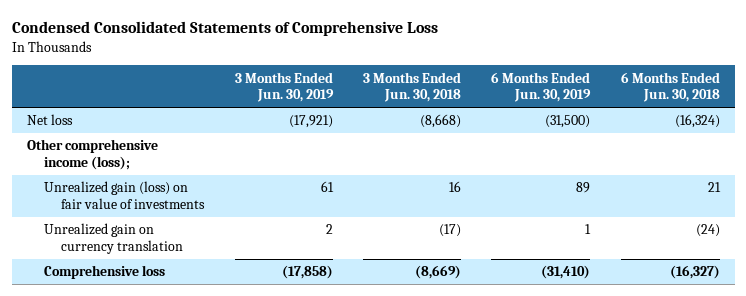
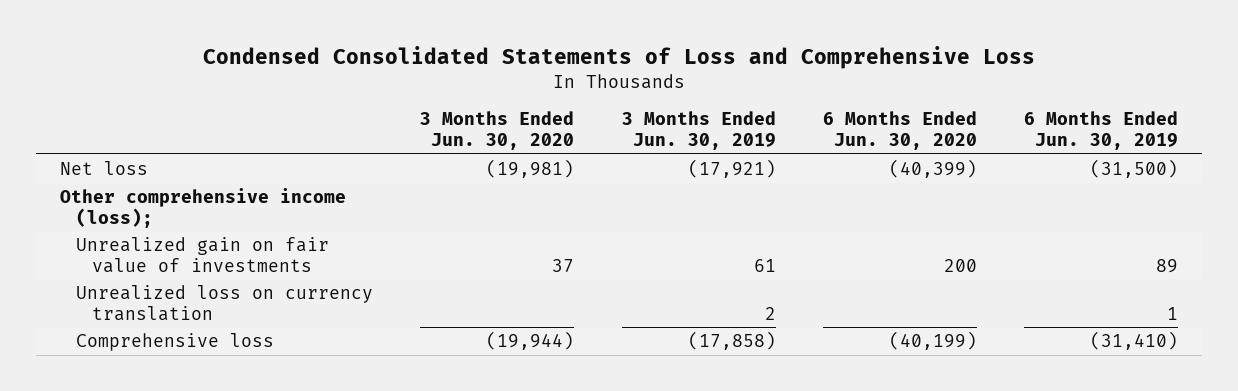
[11,20,438,36] Condensed Consolidated Statements of Comprehensive Loss -> [203,45,1036,69] Condensed Consolidated Statements of Loss and Comprehensive Loss
[363,71,462,103] 3 Months Ended Jun. 30, 2018 -> none
[620,71,720,103] 6 Months Ended Jun. 30, 2018 -> none
none -> [420,111,575,151] 3 Months Ended Jun. 30, 2020
none -> [822,111,977,151] 6 Months Ended Jun. 30, 2020
[44,181,206,210] Unrealized gain (loss) on fair value of investments -> [75,237,329,273] Unrealized gain on fair value of investments
[44,223,184,255] Unrealized gain on currency translation -> [75,285,373,321] Unrealized loss on currency translation

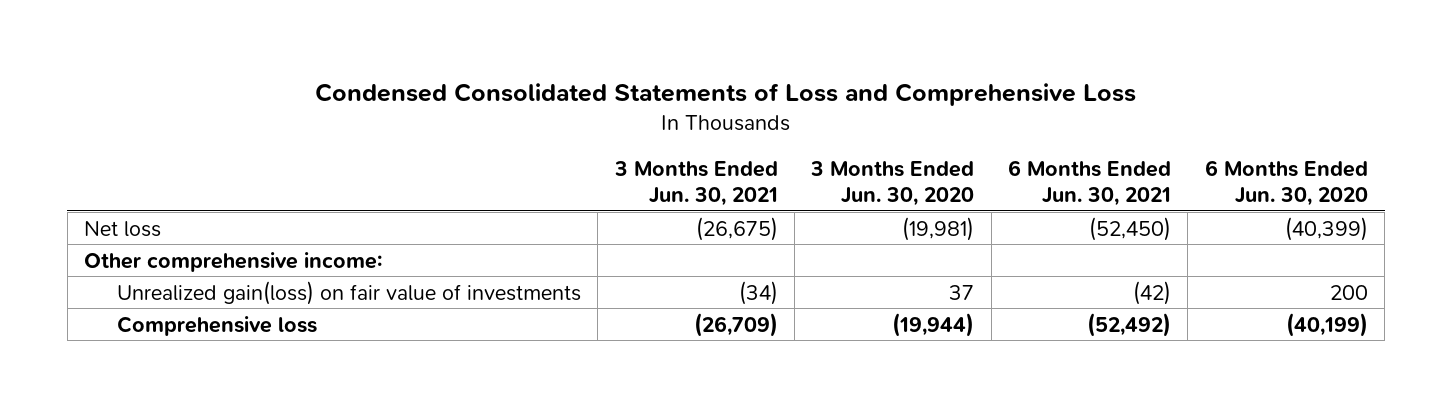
[621,111,776,151] 3 Months Ended Jun. 30, 2019 -> none
[1024,111,1179,151] 6 Months Ended Jun. 30, 2019 -> none
none -> [613,160,778,207] 3 Months Ended Jun. 30, 2021
none -> [1008,159,1172,207] 6 Months Ended Jun. 30, 2021
[75,285,373,321] Unrealized loss on currency translation -> none
[60,188,347,228] Other comprehensive income (loss); -> [84,251,383,272] Other comprehensive income:
[75,237,329,273] Unrealized gain on fair value of investments -> [116,280,581,305] Unrealized gain(loss) on fair value of investments

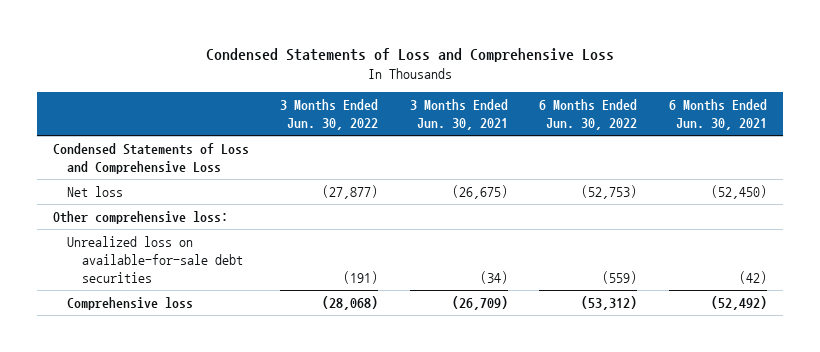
[315,83,1137,107] Condensed Consolidated Statements of Loss and Comprehensive Loss -> [205,47,614,62] Condensed Statements of Loss and Comprehensive Loss
[810,160,975,207] 3 Months Ended Jun. 30, 2020 -> none
[1204,159,1368,207] 6 Months Ended Jun. 30, 2020 -> none
none -> [280,98,379,130] 3 Months Ended Jun. 30, 2022
none -> [539,98,638,130] 6 Months Ended Jun. 30, 2022
none -> [52,143,249,175] Condensed Statements of Loss and Comprehensive Loss
[84,251,383,272] Other comprehensive income: -> [52,211,228,225] Other comprehensive loss:
[116,280,581,305] Unrealized gain(loss) on fair value of investments -> [67,236,244,284] Unrealized loss on available-for-sale debt securities

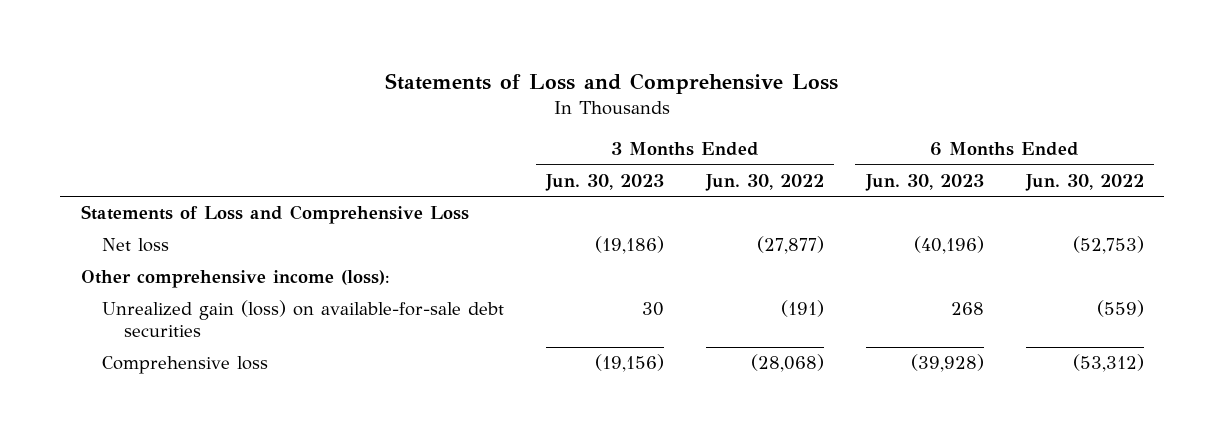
[205,47,614,62] Condensed Statements of Loss and Comprehensive Loss -> [385,72,839,94] Statements of Loss and Comprehensive Loss
[409,98,508,130] 3 Months Ended Jun. 30, 2021 -> none
[669,98,768,130] 6 Months Ended Jun. 30, 2021 -> none
none -> [545,173,665,191] Jun. 30, 2023
none -> [864,173,984,191] Jun. 30, 2023
[52,143,249,175] Condensed Statements of Loss and Comprehensive Loss -> [80,205,469,225] Statements of Loss and Comprehensive Loss
[52,211,228,225] Other comprehensive loss: -> [80,270,390,289] Other comprehensive income (loss):
[67,236,244,284] Unrealized loss on available-for-sale debt securities -> [102,300,505,338] Unrealized gain (loss) on available-for-sale debt securities

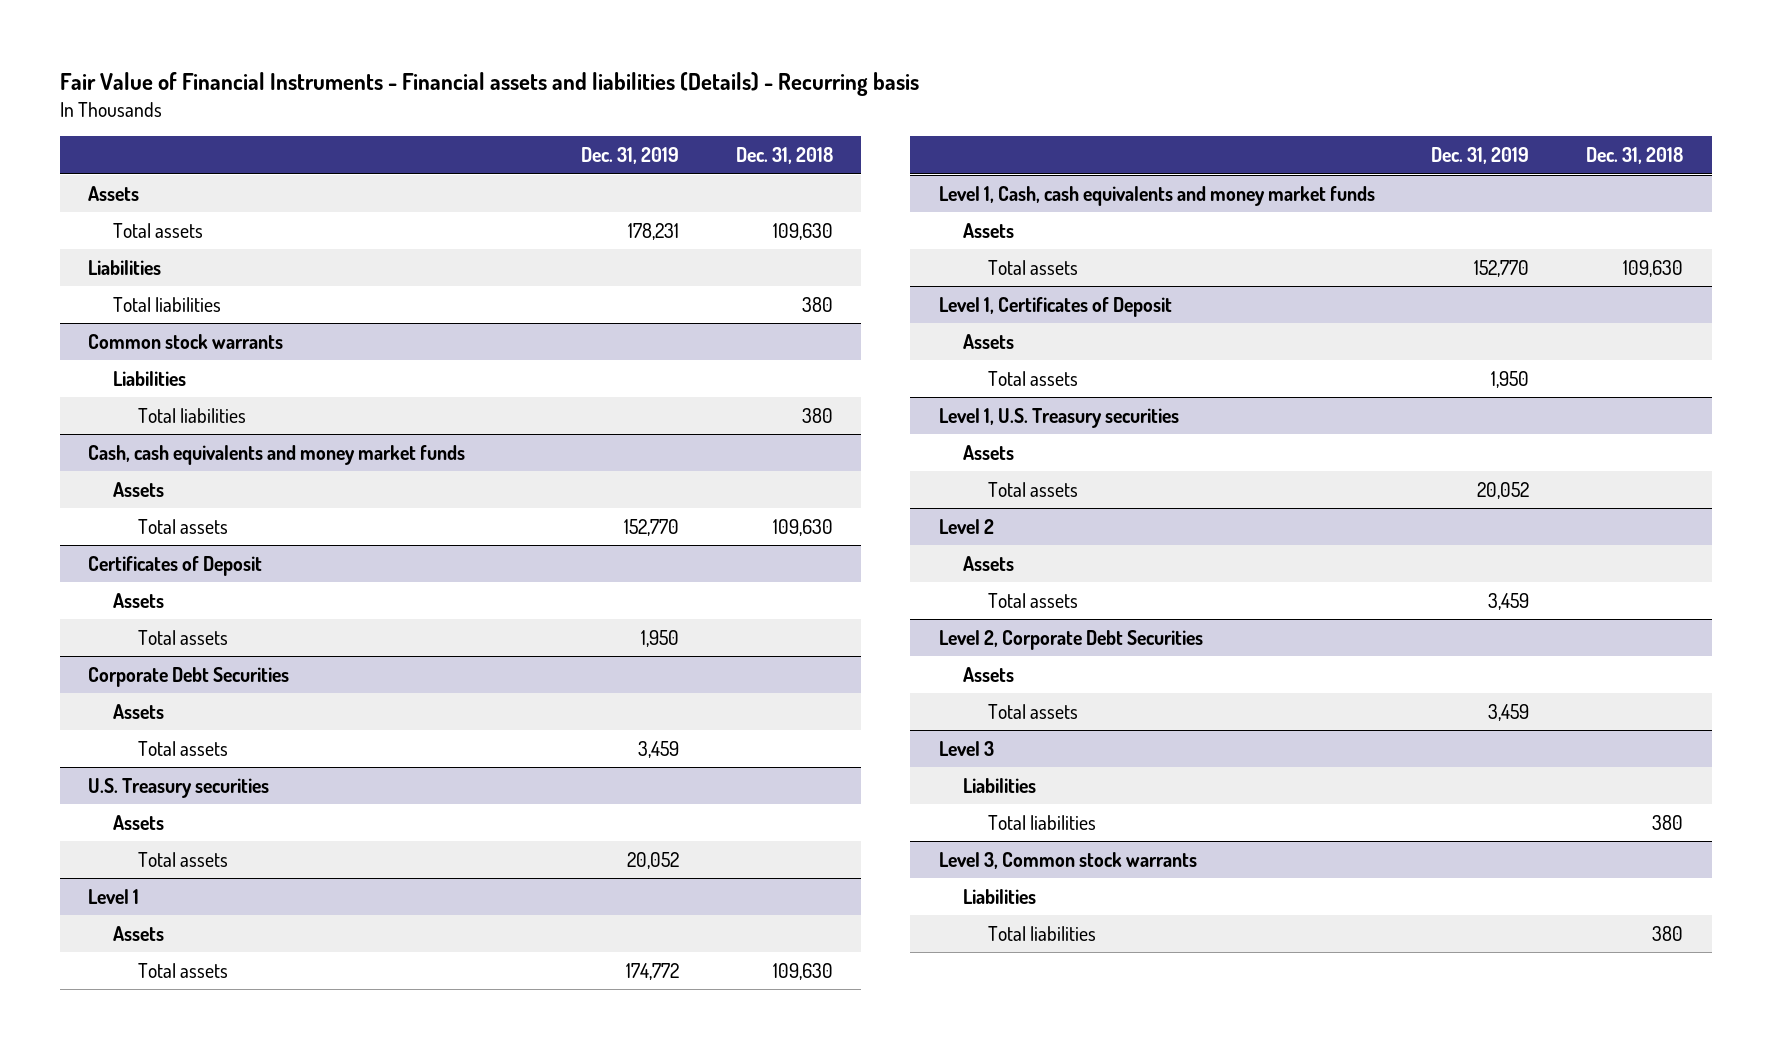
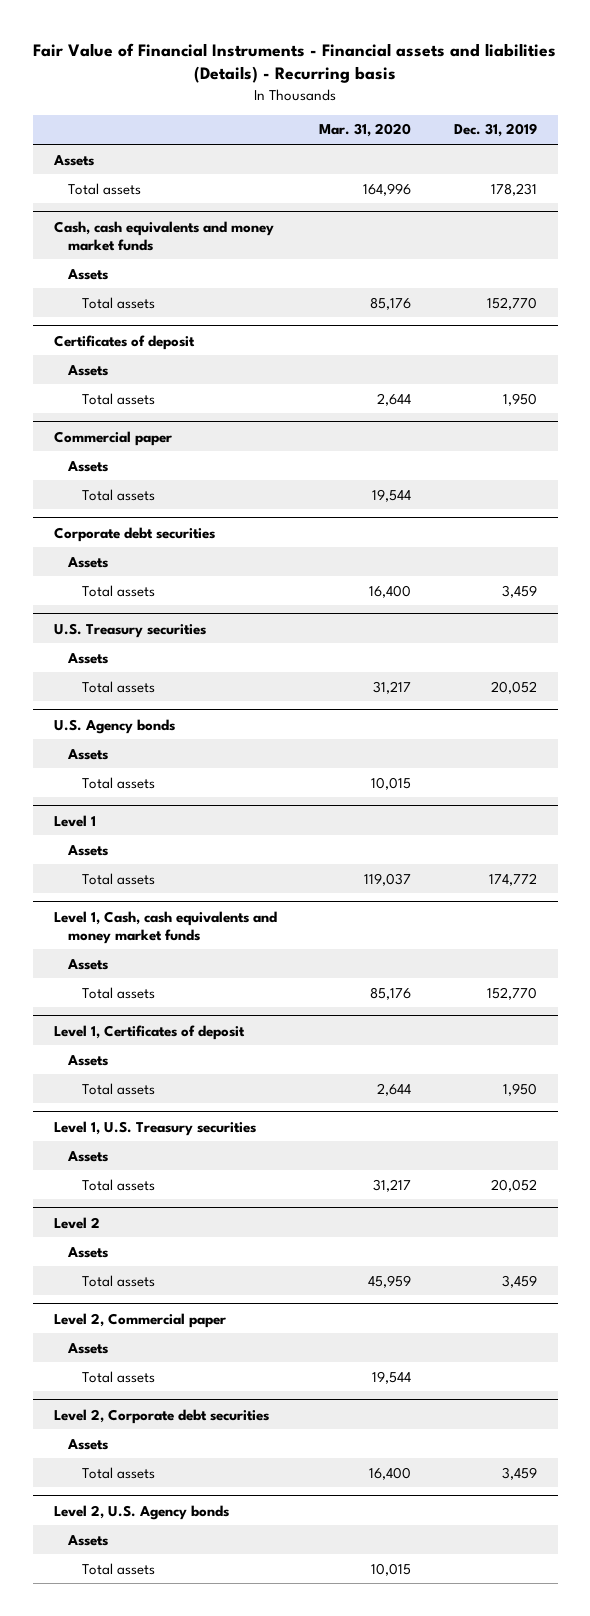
[735,147,833,165] Dec. 31, 2018 -> none
none -> [319,123,412,138] Mar. 31, 2020
[88,259,162,275] Liabilities -> none
[112,296,221,312] Total liabilities -> none
[88,333,284,349] Common stock warrants -> none
[112,370,186,386] Liabilities -> none
[137,407,246,423] Total liabilities -> none
[88,555,263,576] Certificates of Deposit -> [53,334,195,350] Certificates of deposit
[88,666,290,687] Corporate Debt Securities -> [53,430,172,446] Commercial paper
none -> [81,488,155,501] Total assets
none -> [53,526,215,542] Corporate debt securities
none -> [66,556,108,568] Assets
none -> [53,718,175,734] U.S. Agency bonds
none -> [66,748,108,760] Assets
none -> [81,776,155,789] Total assets
[938,296,1172,317] Level 1, Certificates of Deposit -> [53,1024,245,1040] Level 1, Certificates of deposit
[938,629,1203,650] Level 2, Corporate Debt Securities -> none
none -> [53,1312,226,1328] Level 2, Commercial paper
none -> [81,1370,155,1383] Total assets
none -> [53,1408,269,1424] Level 2, Corporate debt securities
none -> [66,1438,108,1450] Assets
[938,740,994,756] Level 3 -> none
[963,777,1037,793] Liabilities -> none
[988,814,1097,830] Total liabilities -> none
[938,851,1197,869] Level 3, Common stock warrants -> none
[963,888,1037,904] Liabilities -> none
[988,925,1097,941] Total liabilities -> none
none -> [53,1504,229,1520] Level 2, U.S. Agency bonds
none -> [66,1534,108,1546] Assets
none -> [81,1562,155,1575] Total assets

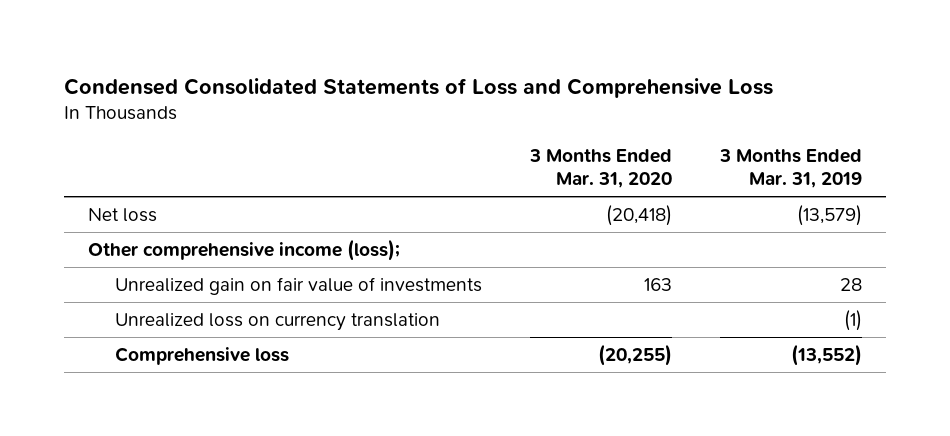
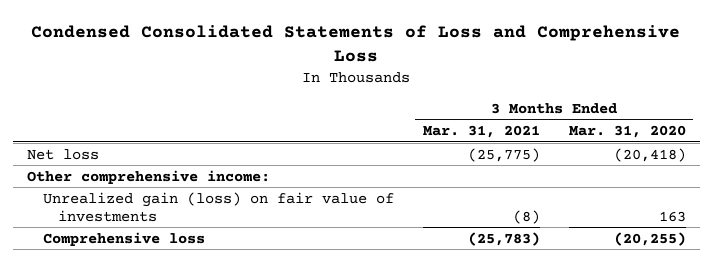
[718,148,862,189] 3 Months Ended Mar. 31, 2019 -> none
none -> [422,125,540,139] Mar. 31, 2021
[115,312,441,331] Unrealized loss on currency translation -> none
[88,238,401,261] Other comprehensive income (loss); -> [27,169,271,184] Other comprehensive income:
[115,276,483,295] Unrealized gain on fair value of investments -> [42,191,394,222] Unrealized gain (loss) on fair value of investments

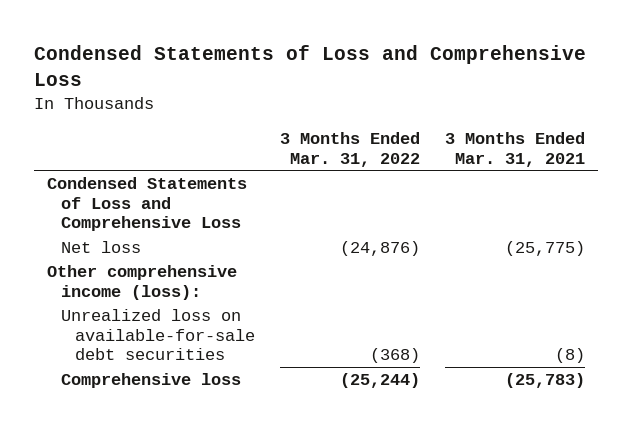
[31,24,681,62] Condensed Consolidated Statements of Loss and Comprehensive Loss -> [34,45,587,87] Condensed Statements of Loss and Comprehensive Loss
[568,125,686,139] Mar. 31, 2020 -> none
none -> [280,131,421,167] 3 Months Ended Mar. 31, 2022
none -> [46,176,247,232] Condensed Statements of Loss and Comprehensive Loss
[27,169,271,184] Other comprehensive income: -> [46,264,237,300] Other comprehensive income (loss):
[42,191,394,222] Unrealized gain (loss) on fair value of investments -> [61,308,256,361] Unrealized loss on available-for-sale debt securities

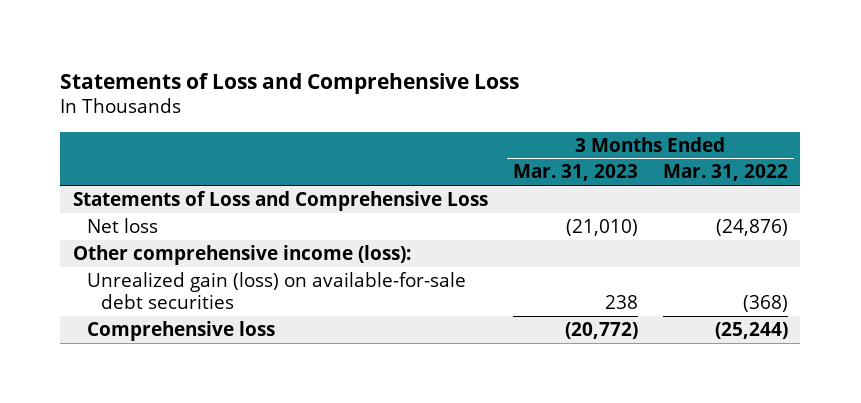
[34,45,587,87] Condensed Statements of Loss and Comprehensive Loss -> [60,72,520,94] Statements of Loss and Comprehensive Loss
[445,131,586,167] 3 Months Ended Mar. 31, 2021 -> none
none -> [512,164,638,182] Mar. 31, 2023
[46,176,247,232] Condensed Statements of Loss and Comprehensive Loss -> [72,190,488,211] Statements of Loss and Comprehensive Loss
[61,308,256,361] Unrealized loss on available-for-sale debt securities -> [87,271,467,310] Unrealized gain (loss) on available-for-sale debt securities

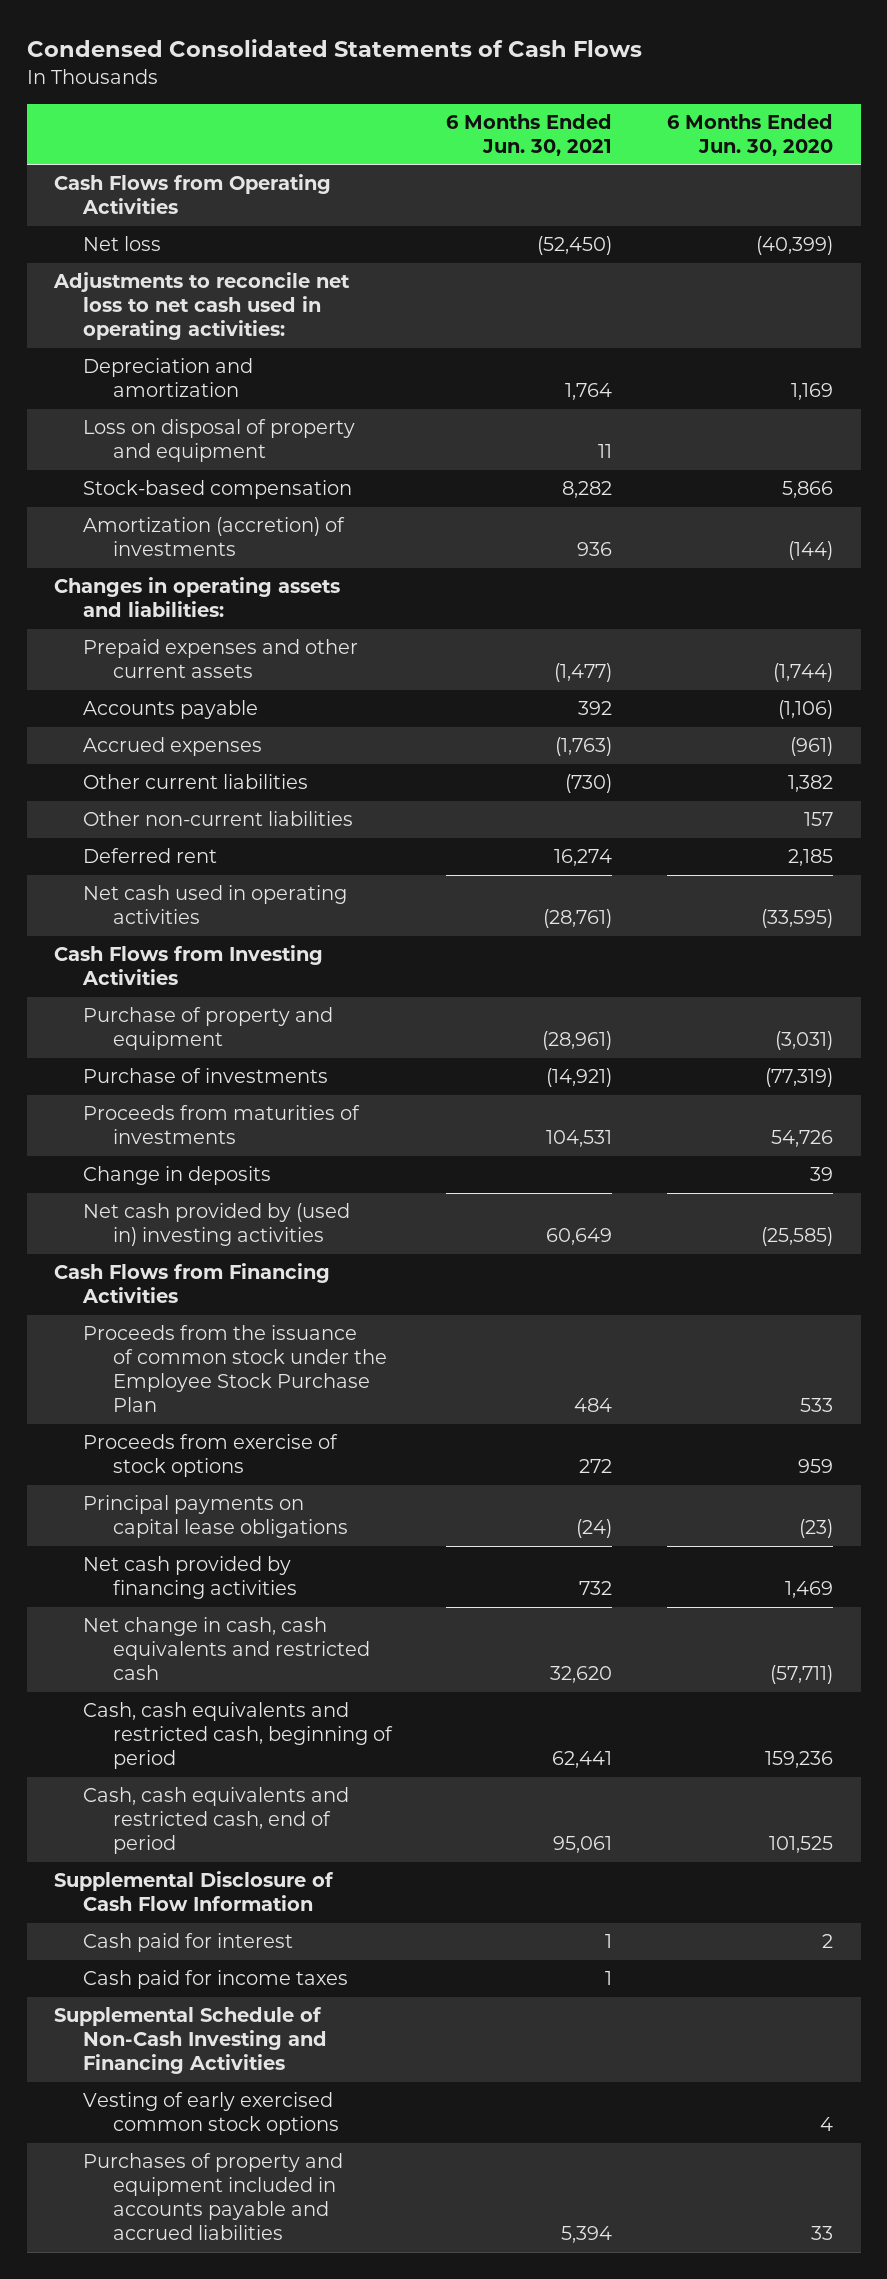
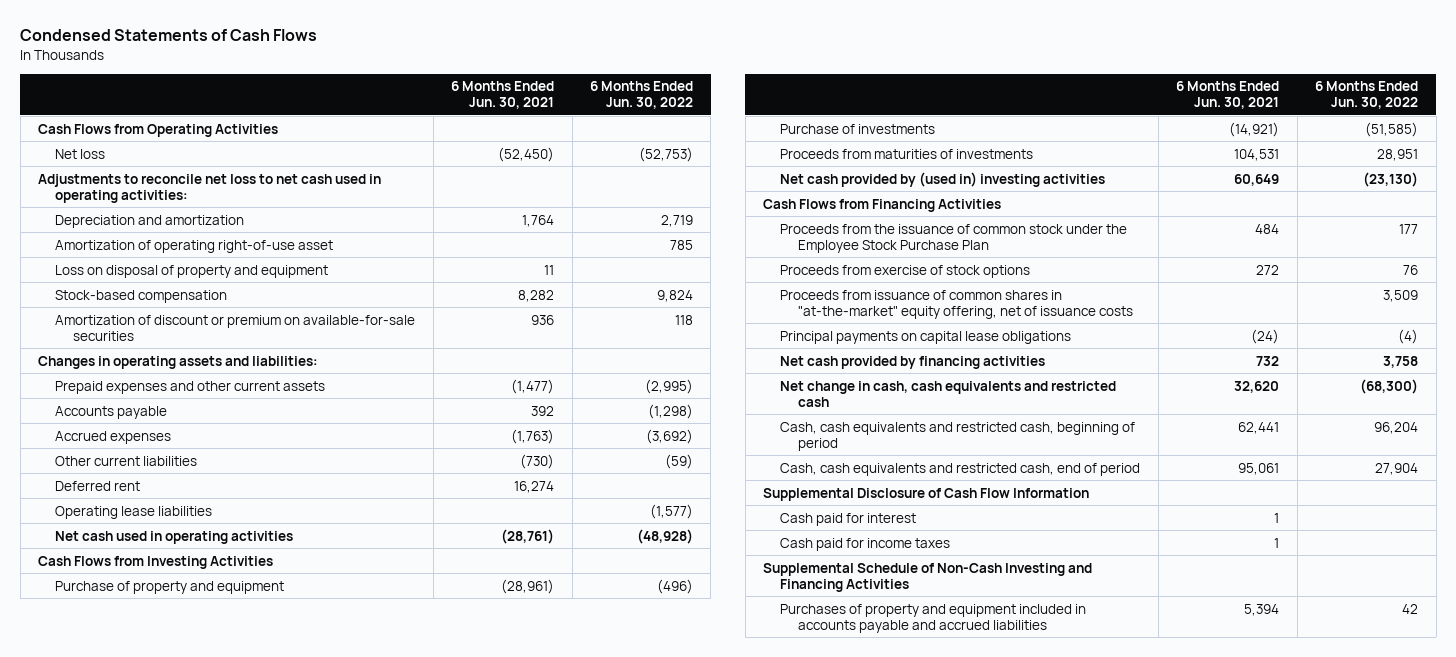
[26,39,642,58] Condensed Consolidated Statements of Cash Flows -> [20,29,318,42] Condensed Statements of Cash Flows
[667,113,834,156] 6 Months Ended Jun. 30, 2020 -> none
none -> [589,81,693,110] 6 Months Ended Jun. 30, 2022
none -> [55,239,334,253] Amortization of operating right-of-use asset
[83,517,346,557] Amortization (accretion) of investments -> [55,314,416,341] Amortization of discount or premium on available-for-sale securities
[83,811,354,827] Other non-current liabilities -> none
none -> [55,505,213,519] Operating lease liabilities
[83,1166,272,1186] Change in deposits -> none
none -> [780,289,1133,319] Proceeds from issuance of common shares in "at-the-market" equity offering, net of issuance costs
[83,2092,339,2136] Vesting of early exercised common stock options -> none

